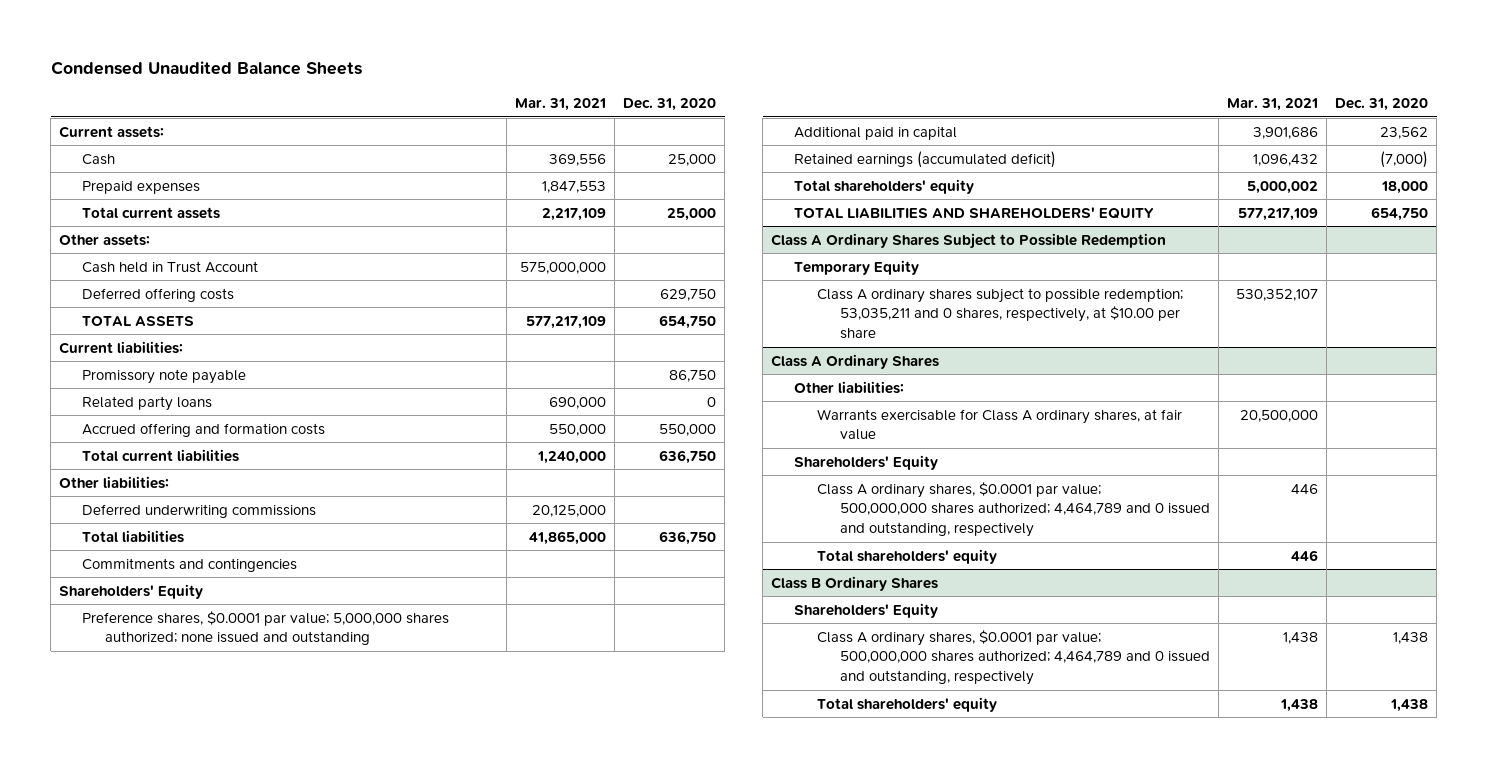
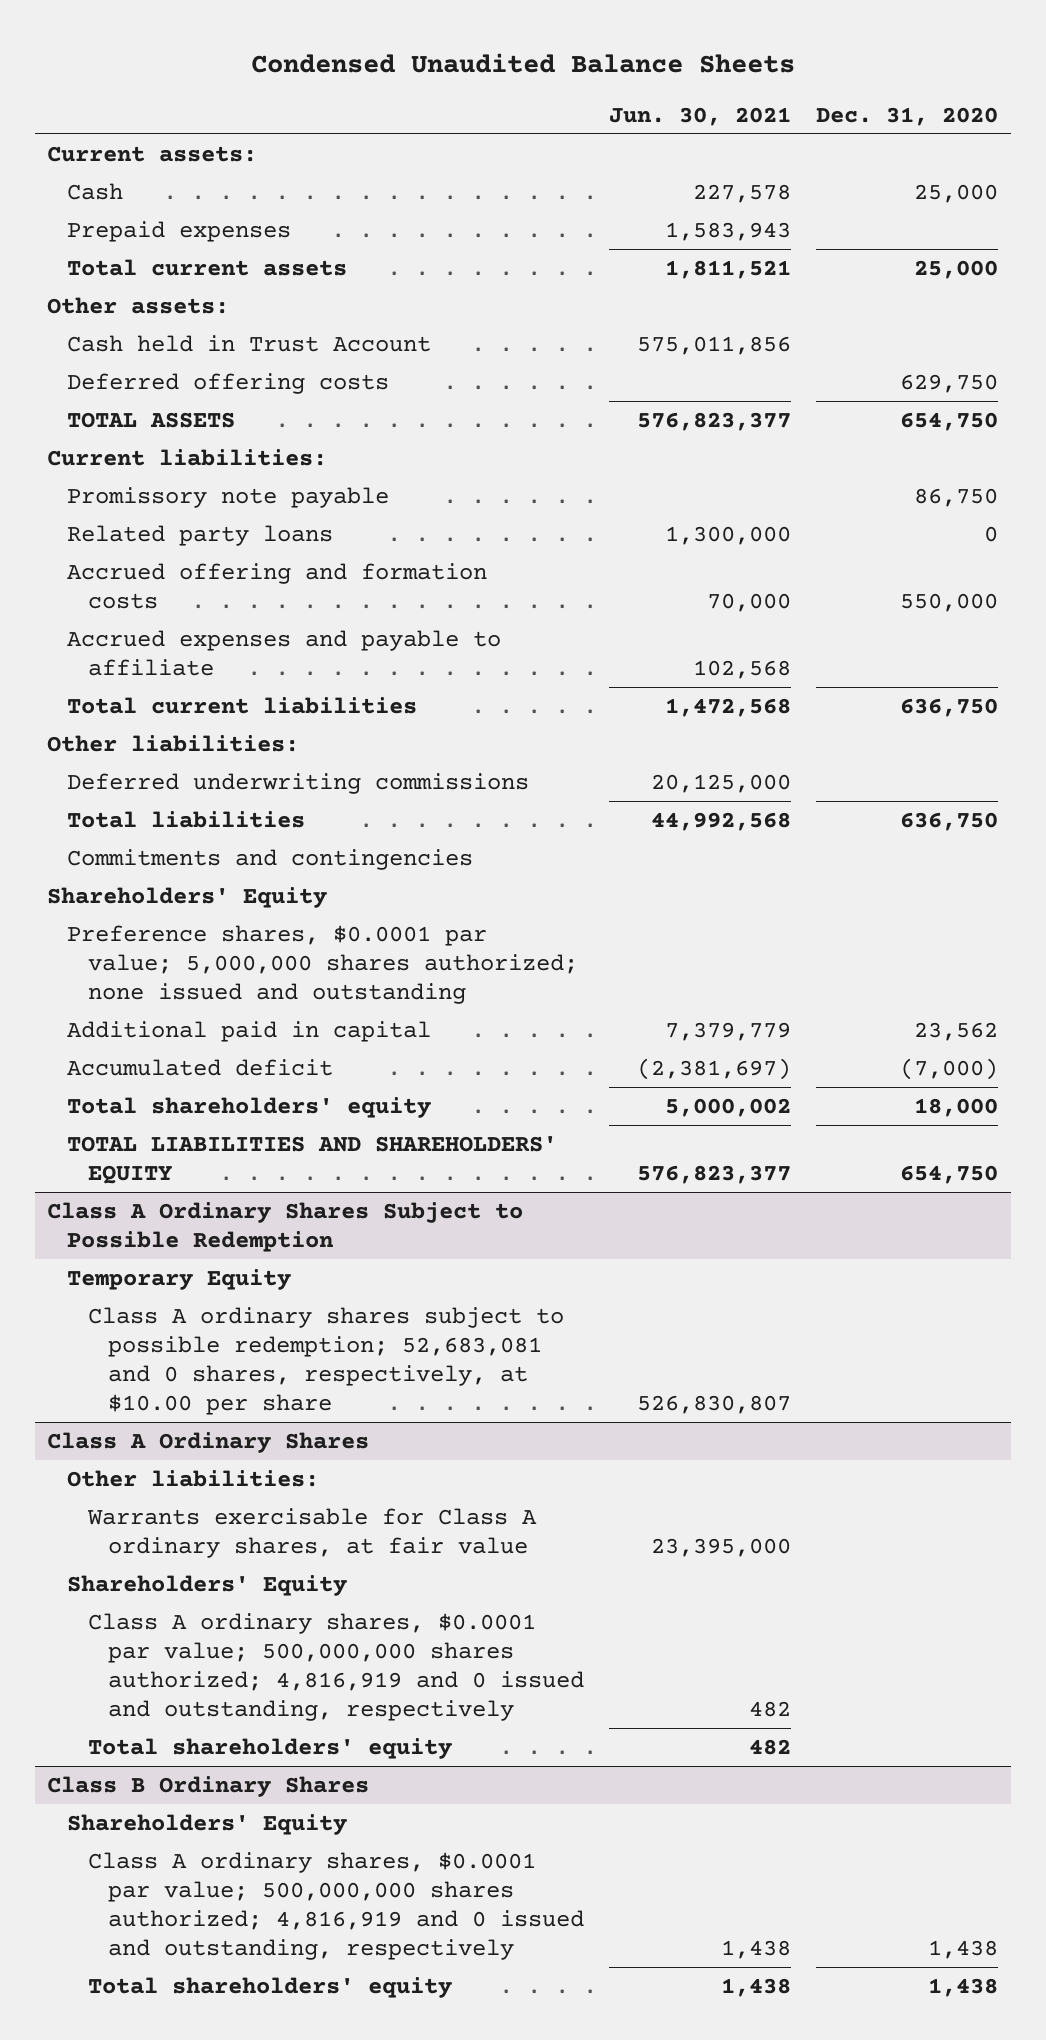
[515,98,607,112] Mar. 31, 2021 -> none
none -> [609,106,792,126] Jun. 30, 2021
none -> [67,630,502,677] Accrued expenses and payable to affiliate
[794,150,1057,168] Retained earnings (accumulated deficit) -> [67,1059,334,1077] Accumulated deficit
[817,287,1184,339] Class A ordinary shares subject to possible redemption; 53,035,211 and 0 shares, respectively, at $10.00 per share -> [87,1307,564,1416] Class A ordinary shares subject to possible redemption; 52,683,081 and 0 shares, respectively, at $10.00 per share
[817,481,1210,537] Class A ordinary shares, $0.0001 par value; 500,000,000 shares authorized; 4,464,789 and 0 issued and outstanding, respectively -> [87,1613,585,1722] Class A ordinary shares, $0.0001 par value; 500,000,000 shares authorized; 4,816,919 and 0 issued and outstanding, respectively
[817,629,1210,685] Class A ordinary shares, $0.0001 par value; 500,000,000 shares authorized; 4,464,789 and 0 issued and outstanding, respectively -> [87,1852,585,1961] Class A ordinary shares, $0.0001 par value; 500,000,000 shares authorized; 4,816,919 and 0 issued and outstanding, respectively

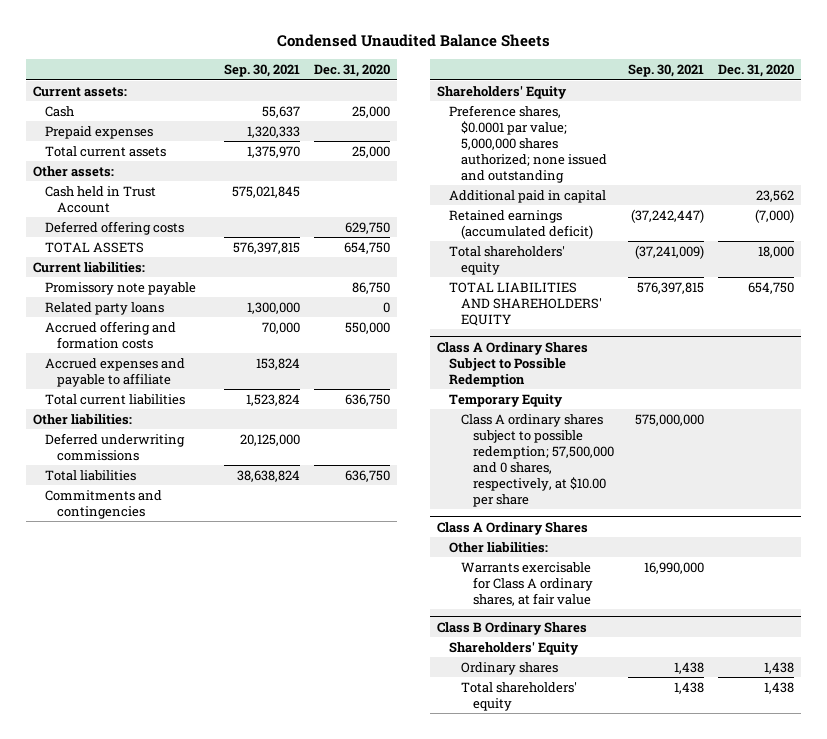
[609,106,792,126] Jun. 30, 2021 -> none
none -> [224,64,301,78] Sep. 30, 2021
[67,1059,334,1077] Accumulated deficit -> [448,209,593,239] Retained earnings (accumulated deficit)
[87,1307,564,1416] Class A ordinary shares subject to possible redemption; 52,683,081 and 0 shares, respectively, at $10.00 per share -> [460,413,614,507] Class A ordinary shares subject to possible redemption; 57,500,000 and 0 shares, respectively, at $10.00 per share
[67,1575,348,1597] Shareholders' Equity -> none
[87,1613,585,1722] Class A ordinary shares, $0.0001 par value; 500,000,000 shares authorized; 4,816,919 and 0 issued and outstanding, respectively -> none
[87,1738,452,1760] Total shareholders' equity -> none
[87,1852,585,1961] Class A ordinary shares, $0.0001 par value; 500,000,000 shares authorized; 4,816,919 and 0 issued and outstanding, respectively -> [460,661,558,675] Ordinary shares

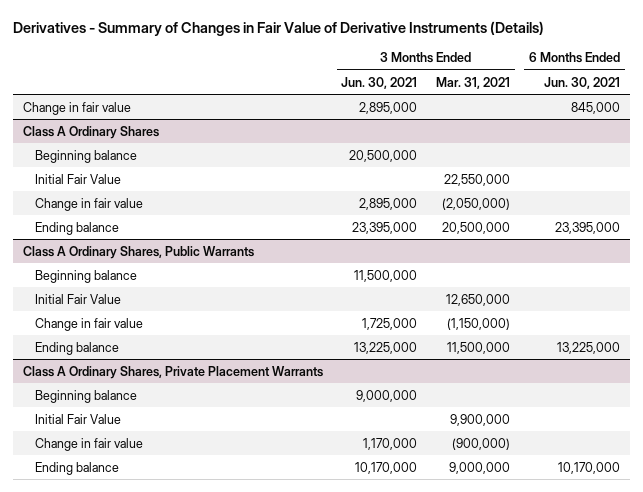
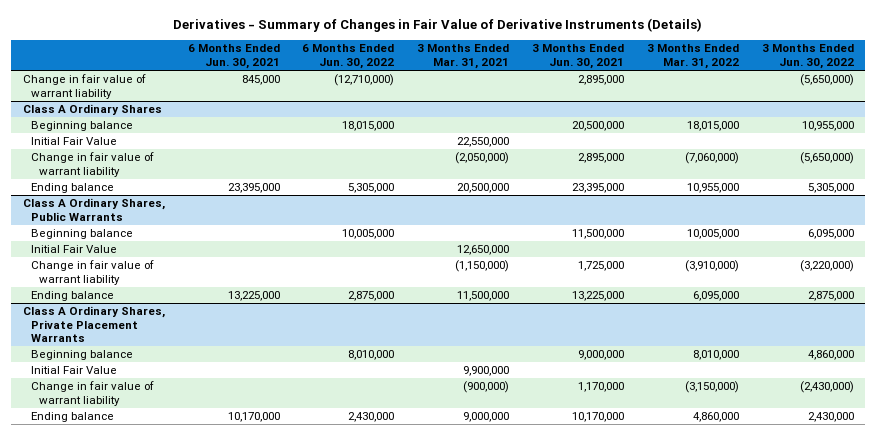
none -> [302,44,395,69] 6 Months Ended Jun. 30, 2022
none -> [646,44,739,69] 3 Months Ended Mar. 31, 2022
none -> [761,44,854,69] 3 Months Ended Jun. 30, 2022
[22,101,131,115] Change in fair value -> [22,74,146,99] Change in fair value of warrant liability
[34,197,143,211] Change in fair value -> [30,152,154,177] Change in fair value of warrant liability
[34,317,143,331] Change in fair value -> [30,260,154,285] Change in fair value of warrant liability
[34,437,143,451] Change in fair value -> [30,381,154,406] Change in fair value of warrant liability

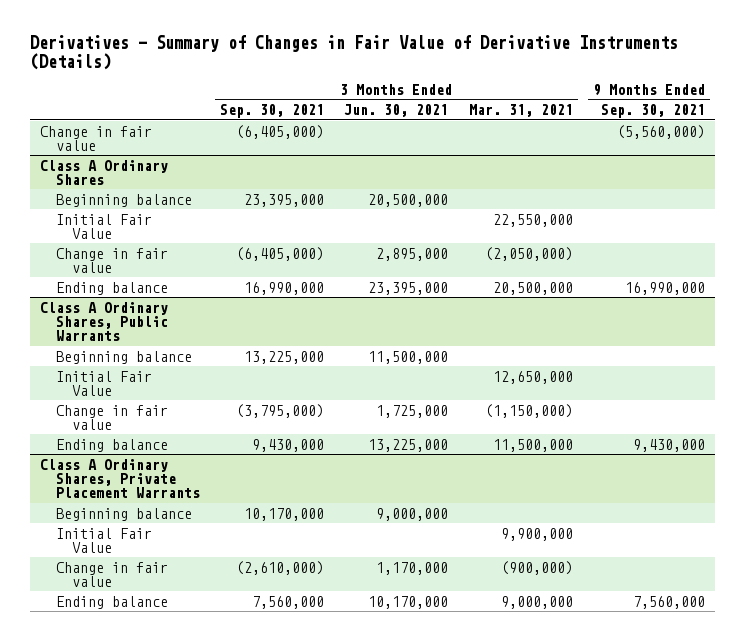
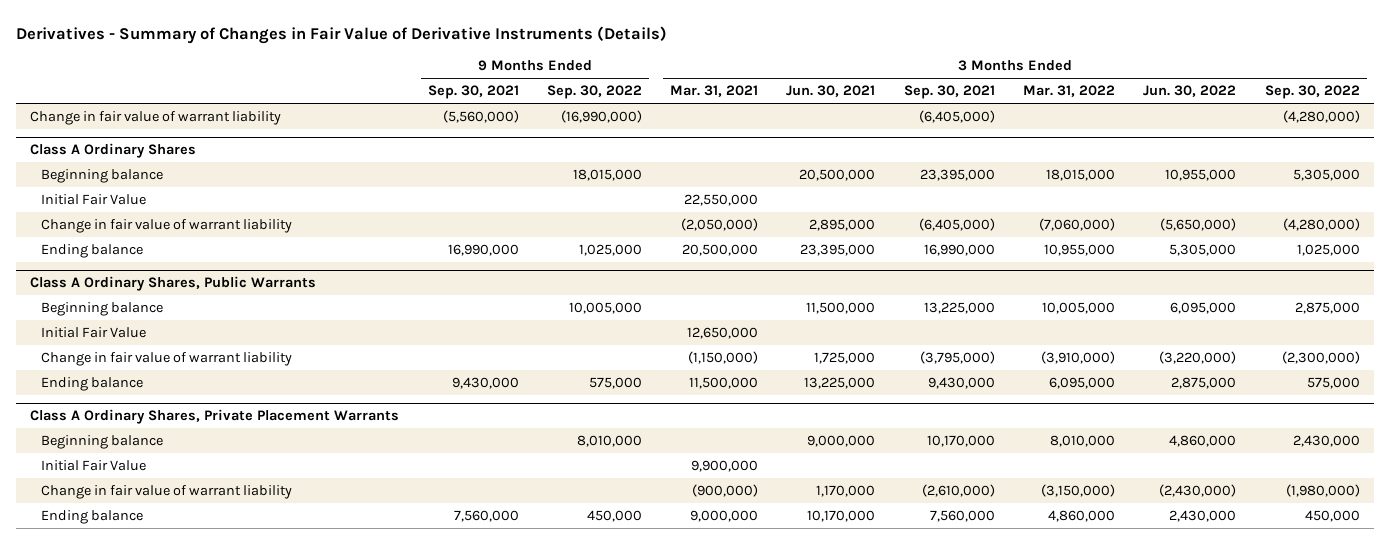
none -> [546,85,642,100] Sep. 30, 2022
none -> [1023,85,1116,98] Mar. 31, 2022
none -> [1143,85,1237,98] Jun. 30, 2022
none -> [1264,85,1360,100] Sep. 30, 2022
[39,125,152,151] Change in fair value -> [30,110,282,125] Change in fair value of warrant liability
[56,247,169,273] Change in fair value -> [41,218,293,233] Change in fair value of warrant liability
[56,404,169,430] Change in fair value -> [41,351,293,366] Change in fair value of warrant liability
[56,561,169,587] Change in fair value -> [41,484,293,499] Change in fair value of warrant liability

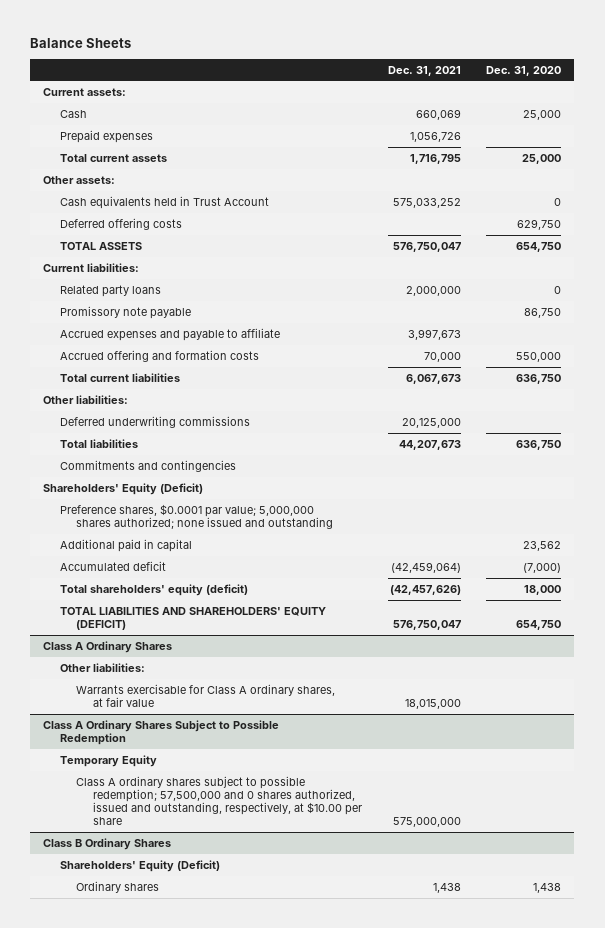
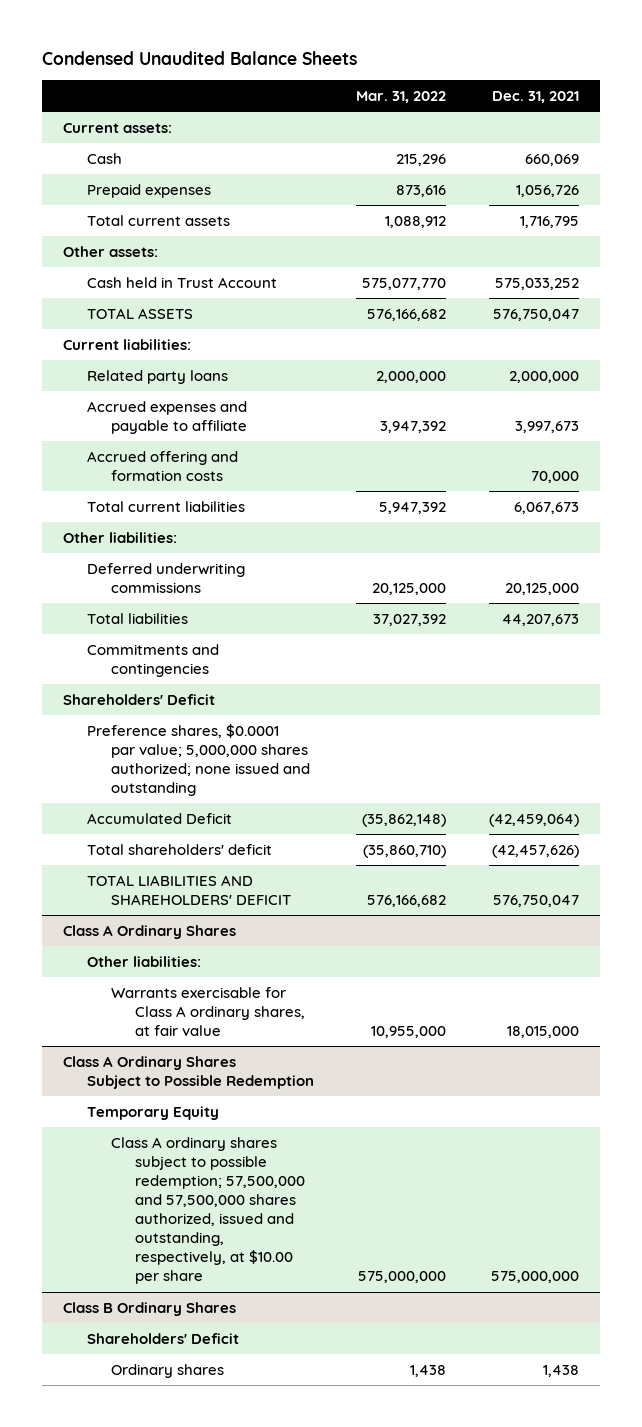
[30,37,132,48] Balance Sheets -> [41,51,357,66] Condensed Unaudited Balance Sheets
[486,65,562,76] Dec. 31, 2020 -> none
none -> [356,91,447,104] Mar. 31, 2022
[59,217,182,230] Deferred offering costs -> none
[59,195,269,209] Cash equivalents held in Trust Account -> [87,276,278,288] Cash held in Trust Account
[59,305,191,319] Promissory note payable -> none
[43,482,204,495] Shareholders' Equity (Deficit) -> [63,693,216,705] Shareholders' Deficit
[59,538,192,552] Additional paid in capital -> none
[59,560,166,571] Accumulated deficit -> [87,812,233,824] Accumulated Deficit
[59,583,248,596] Total shareholders' equity (deficit) -> [87,843,273,855] Total shareholders' deficit
[59,606,326,630] TOTAL LIABILITIES AND SHAREHOLDERS' EQUITY (DEFICIT) -> [87,874,291,905] TOTAL LIABILITIES AND SHAREHOLDERS' DEFICIT
[76,775,362,825] Class A ordinary shares subject to possible redemption; 57,500,000 and 0 shares authorized, issued and outstanding, respectively, at $10.00 per share -> [110,1136,305,1285] Class A ordinary shares subject to possible redemption; 57,500,000 and 57,500,000 shares authorized, issued and outstanding, respectively, at $10.00 per share
[59,859,220,872] Shareholders' Equity (Deficit) -> [87,1332,240,1344] Shareholders' Deficit

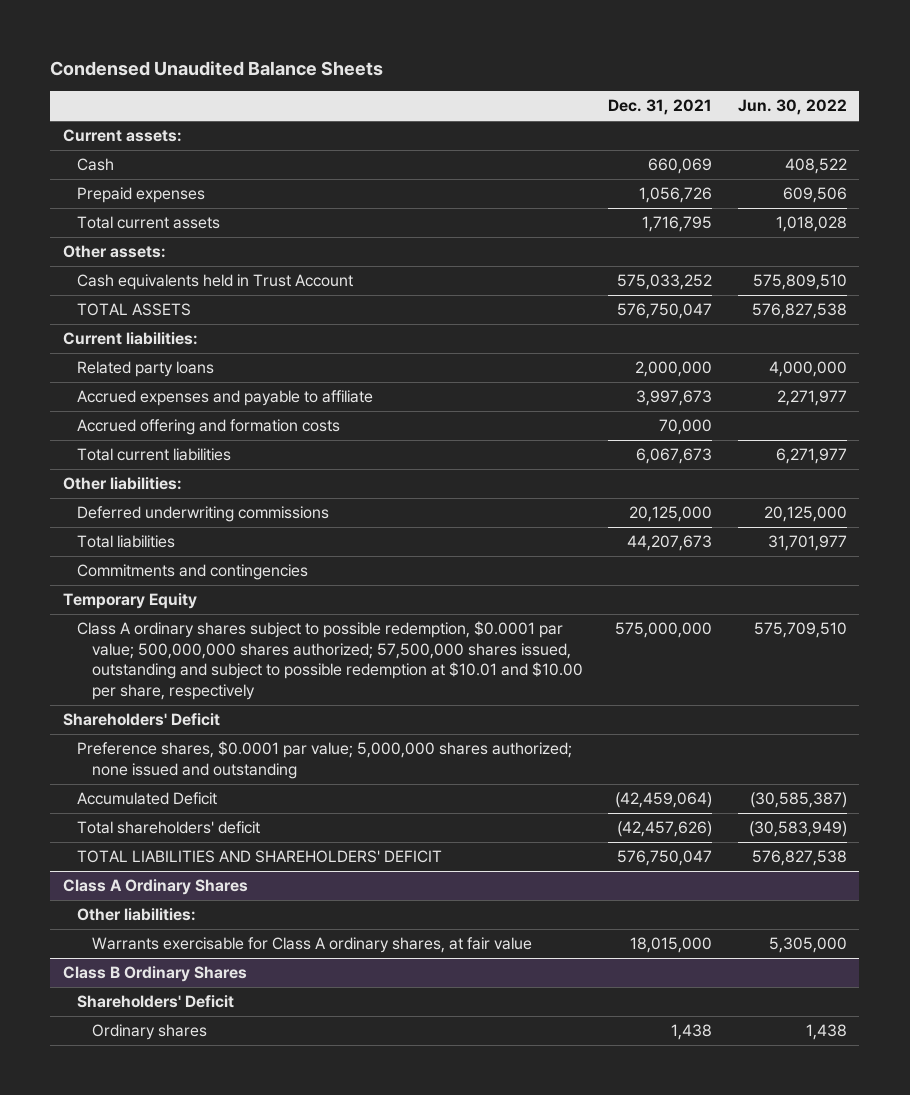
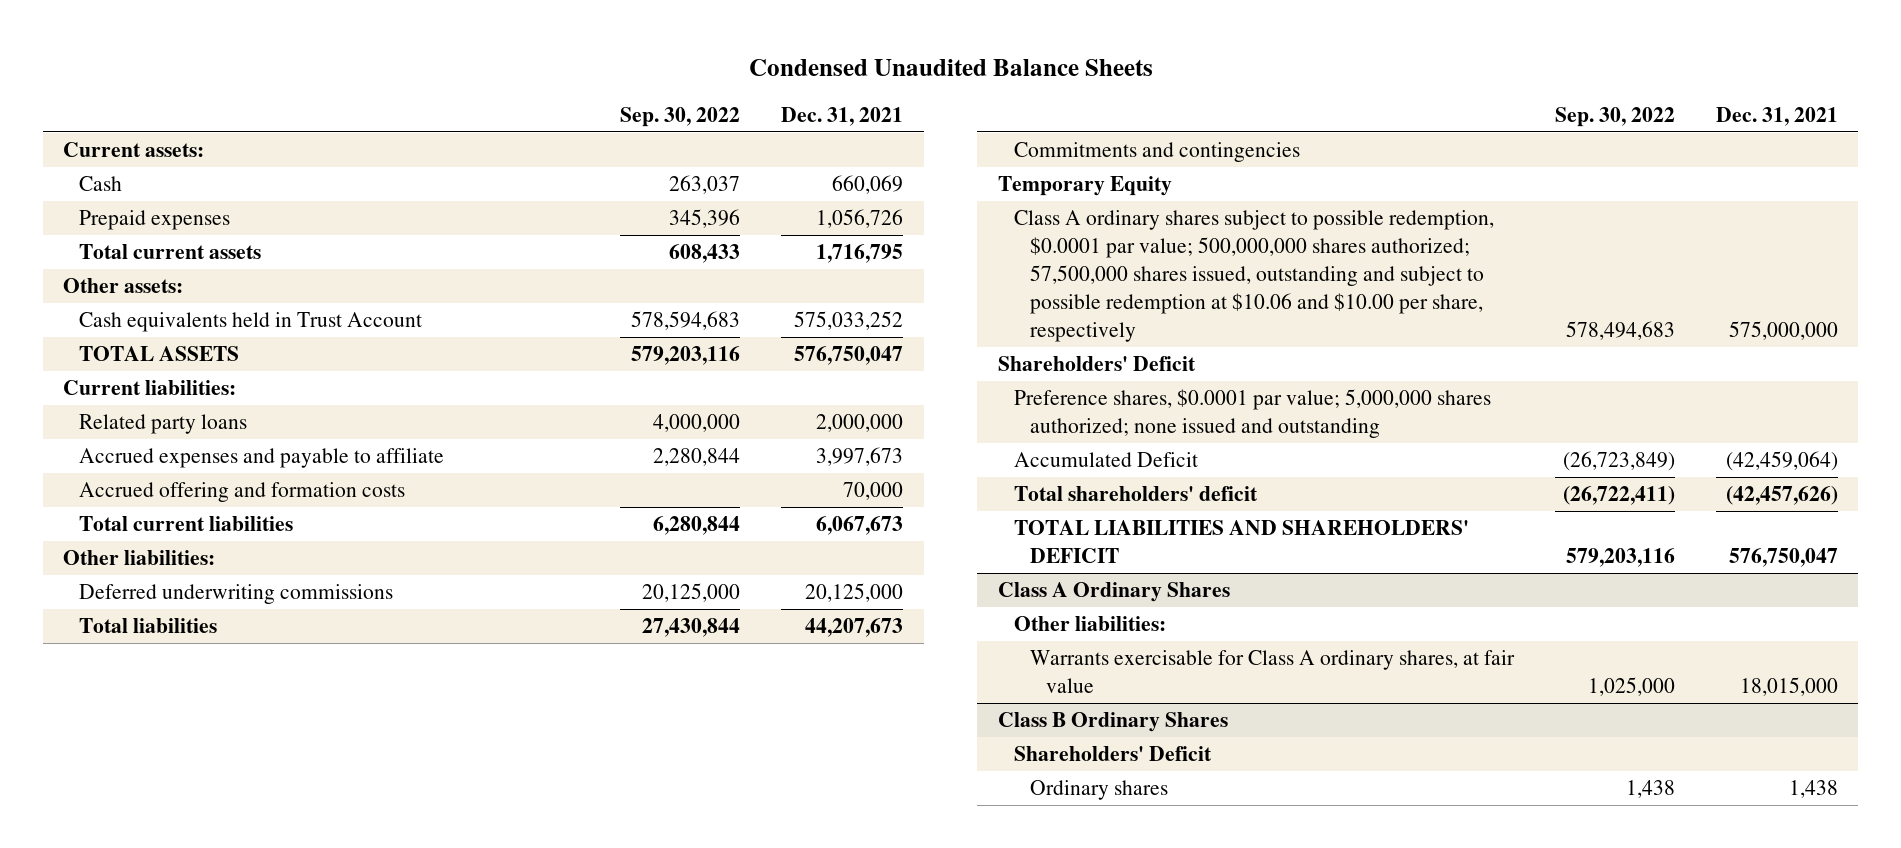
[737,99,847,116] Jun. 30, 2022 -> none
none -> [620,106,741,127] Sep. 30, 2022
[77,621,583,700] Class A ordinary shares subject to possible redemption, $0.0001 par value; 500,000,000 shares authorized; 57,500,000 shares issued, outstanding and subject to possible redemption at $10.01 and $10.00 per share, respectively -> [1014,210,1495,343] Class A ordinary shares subject to possible redemption, $0.0001 par value; 500,000,000 shares authorized; 57,500,000 shares issued, outstanding and subject to possible redemption at $10.06 and $10.00 per share, respectively

